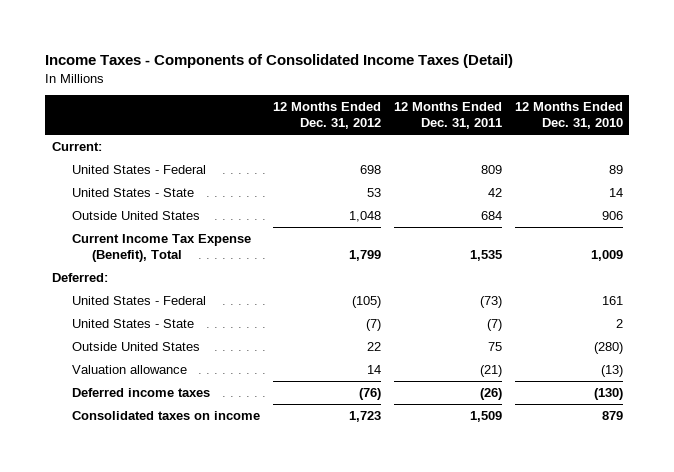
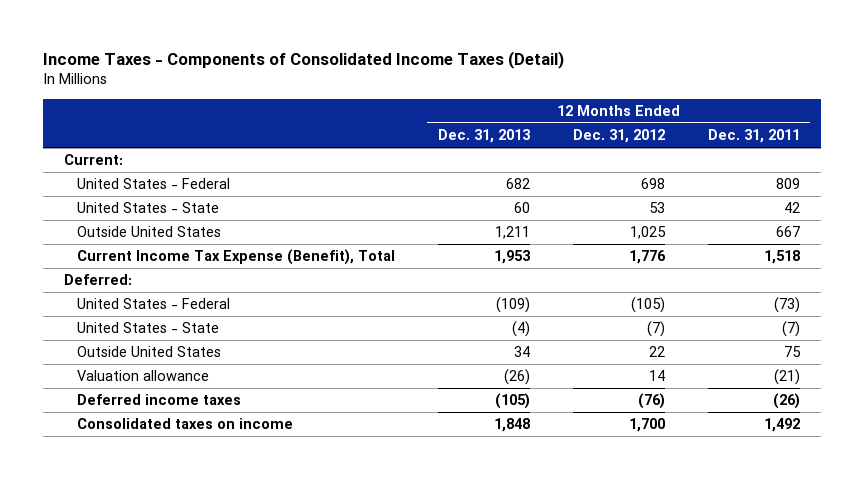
[514,102,623,130] 12 Months Ended Dec. 31, 2010 -> none
none -> [438,128,531,143] Dec. 31, 2013
[348,210,381,222] 1,048 -> [629,226,666,240] 1,025
[480,210,502,220] 684 -> [775,226,800,238] 667
[348,249,381,261] 1,799 -> [628,250,666,265] 1,776
[469,249,502,261] 1,535 -> [763,250,800,265] 1,518
[348,410,381,422] 1,723 -> [628,418,665,433] 1,700
[469,410,502,422] 1,509 -> [763,418,800,433] 1,492

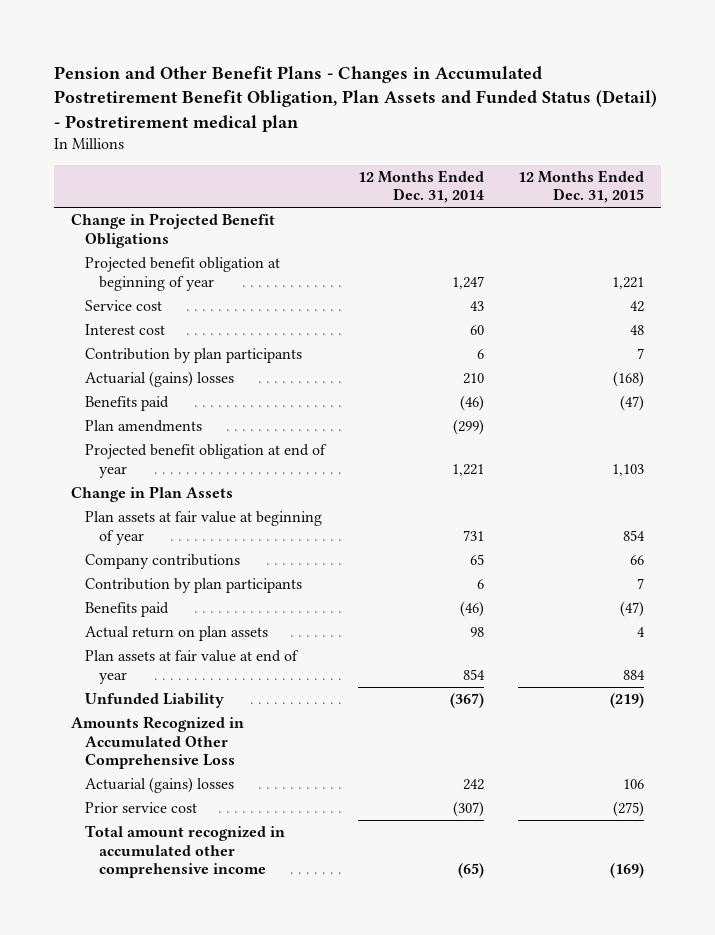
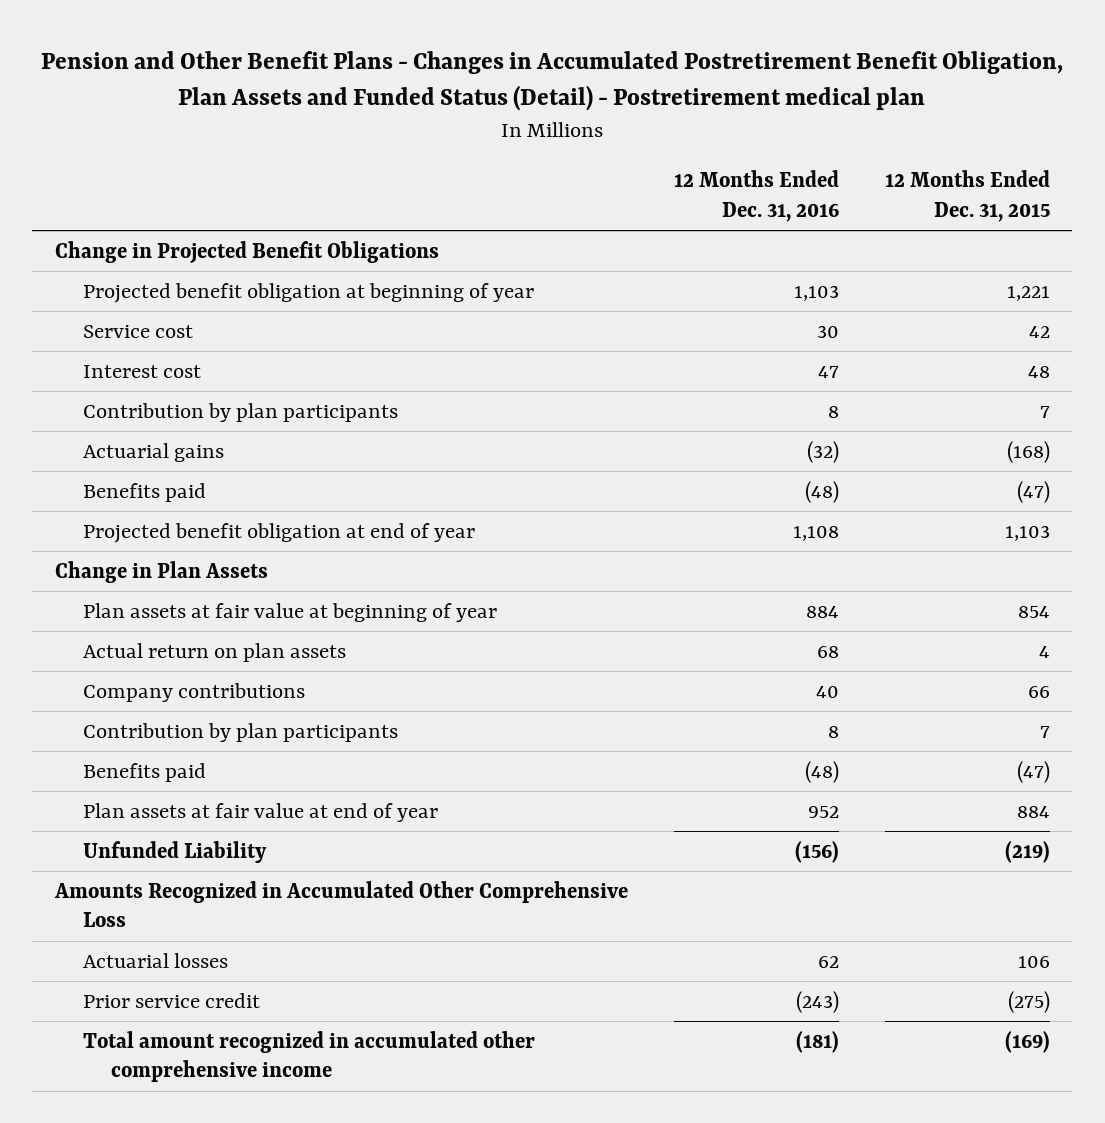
[358,169,485,204] 12 Months Ended Dec. 31, 2014 -> none
none -> [673,170,839,222] 12 Months Ended Dec. 31, 2016
[85,371,235,388] Actuarial (gains) losses -> [83,442,225,462] Actuarial gains
[85,420,203,433] Plan amendments -> none
[85,626,269,642] Actual return on plan assets -> [83,642,347,662] Actual return on plan assets
[85,777,235,794] Actuarial (gains) losses -> [83,952,229,968] Actuarial losses
[85,802,198,814] Prior service cost -> [83,992,261,1008] Prior service credit

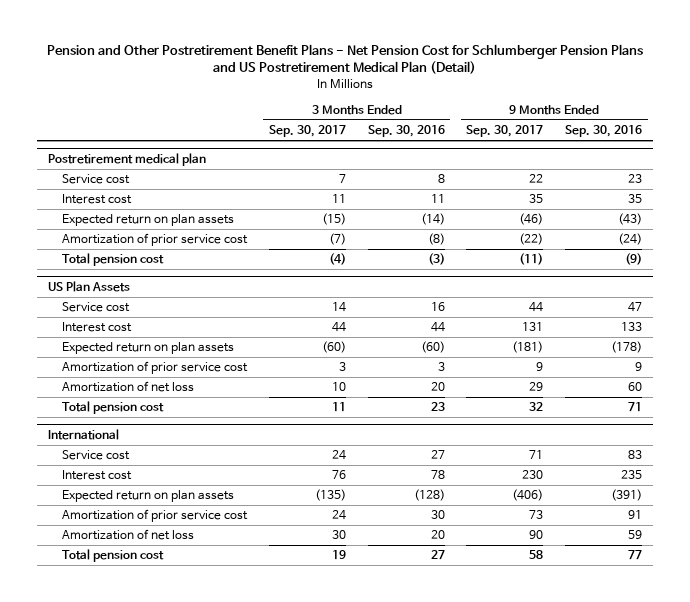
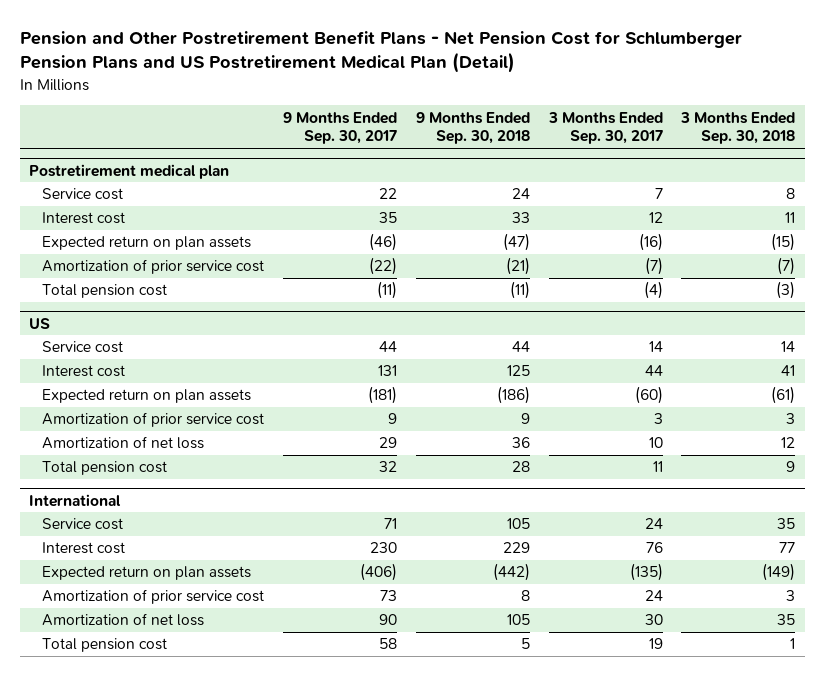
[367,124,445,137] Sep. 30, 2016 -> none
[565,124,643,137] Sep. 30, 2016 -> none
none -> [415,111,530,145] 9 Months Ended Sep. 30, 2018
none -> [680,111,796,145] 3 Months Ended Sep. 30, 2018
[331,194,346,204] 11 -> [648,212,663,224] 12
[321,213,346,226] (15) -> [638,233,663,252] (16)
[47,280,130,292] US Plan Assets -> none
none -> [29,317,51,329] US

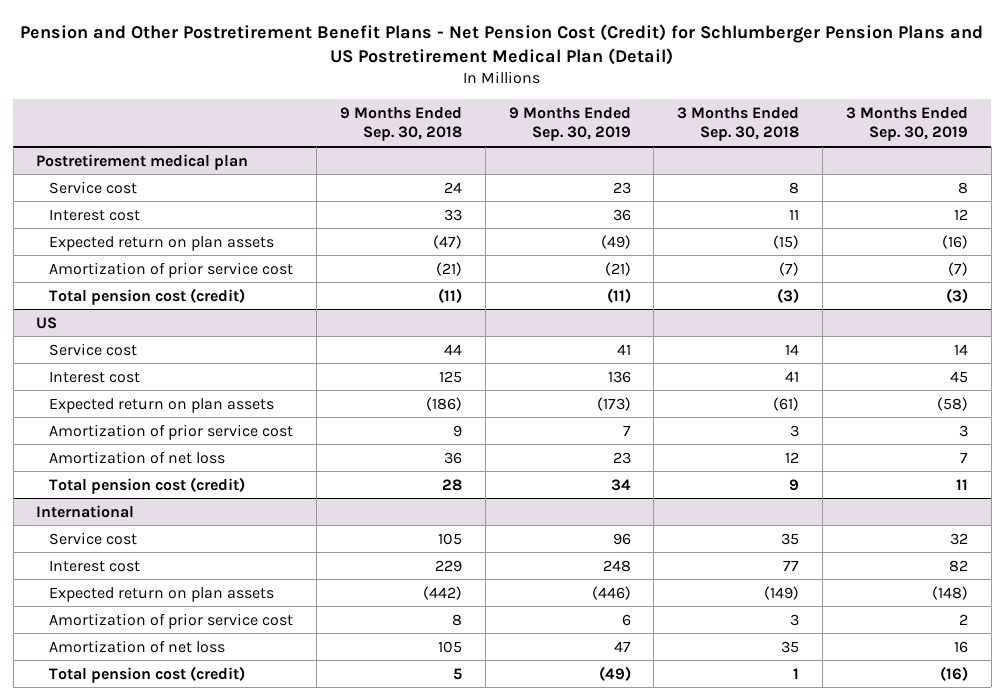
[19,31,742,74] Pension and Other Postretirement Benefit Plans - Net Pension Cost for Schlumberger Pension Plans and US Postretirement Medical Plan (Detail) -> [20,23,984,66] Pension and Other Postretirement Benefit Plans - Net Pension Cost (Credit) for Schlumberger Pension Plans and US Postretirement Medical Plan (Detail)
[283,111,398,145] 9 Months Ended Sep. 30, 2017 -> none
[547,111,663,145] 3 Months Ended Sep. 30, 2017 -> none
none -> [508,106,631,142] 9 Months Ended Sep. 30, 2019
none -> [845,106,968,142] 3 Months Ended Sep. 30, 2019
[42,284,168,299] Total pension cost -> [49,287,246,305] Total pension cost (credit)
[42,461,168,476] Total pension cost -> [49,476,246,494] Total pension cost (credit)
[42,638,168,653] Total pension cost -> [49,665,246,683] Total pension cost (credit)

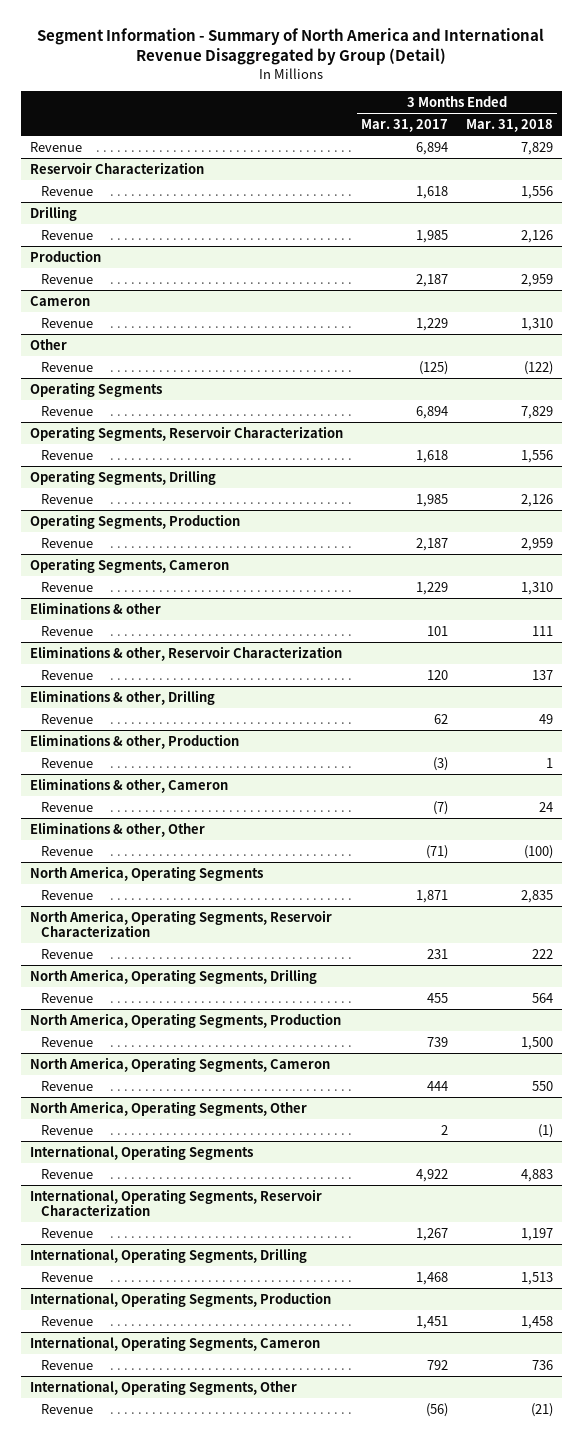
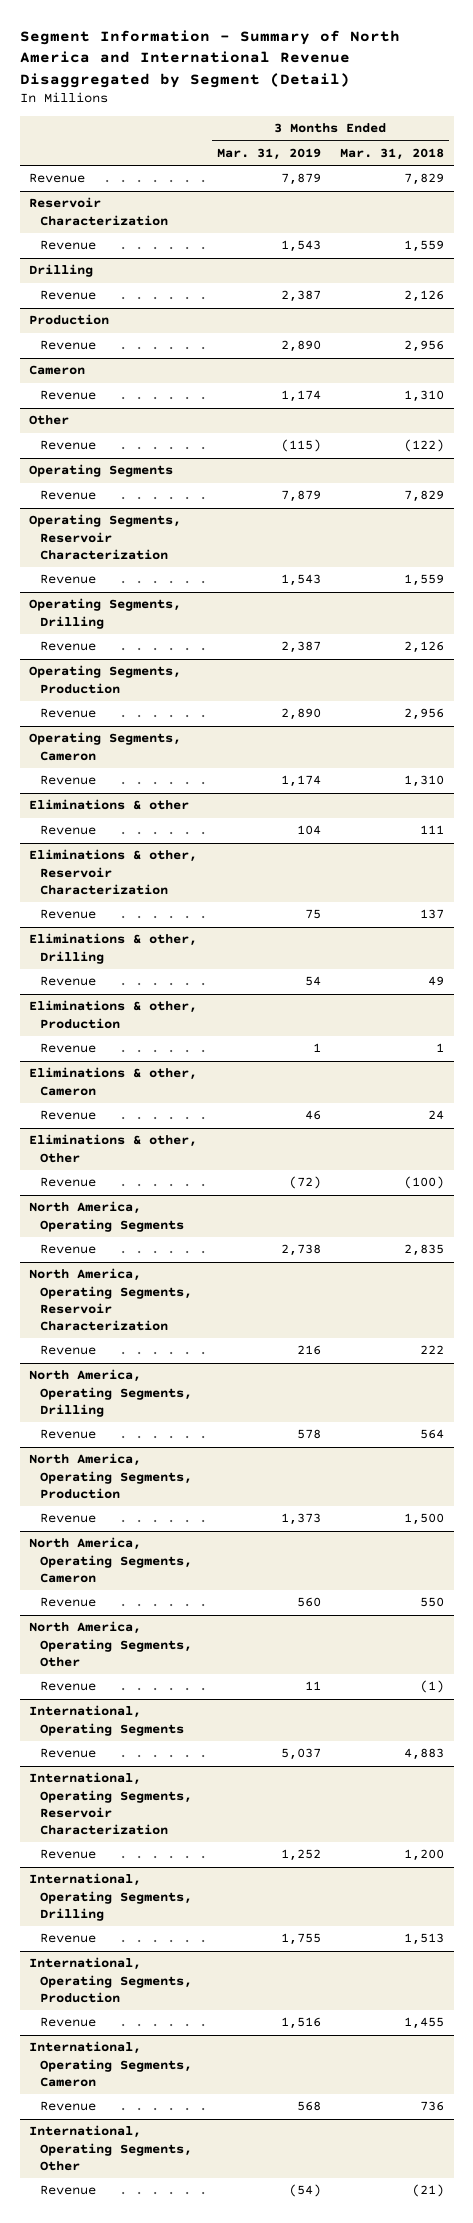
[37,28,545,66] Segment Information - Summary of North America and International Revenue Disaggregated by Group (Detail) -> [19,30,400,88] Segment Information - Summary of North America and International Revenue Disaggregated by Segment (Detail)
[360,118,448,132] Mar. 31, 2017 -> none
none -> [216,147,321,160] Mar. 31, 2019
[520,185,553,199] 1,556 -> [404,240,445,253] 1,559
[520,273,553,287] 2,959 -> [404,340,445,353] 2,956
[520,449,553,463] 1,556 -> [404,574,445,587] 1,559
[520,537,553,551] 2,959 -> [404,708,445,721] 2,956
[520,1227,553,1241] 1,197 -> [404,1849,445,1862] 1,200
[520,1315,553,1329] 1,458 -> [404,2017,445,2030] 1,455

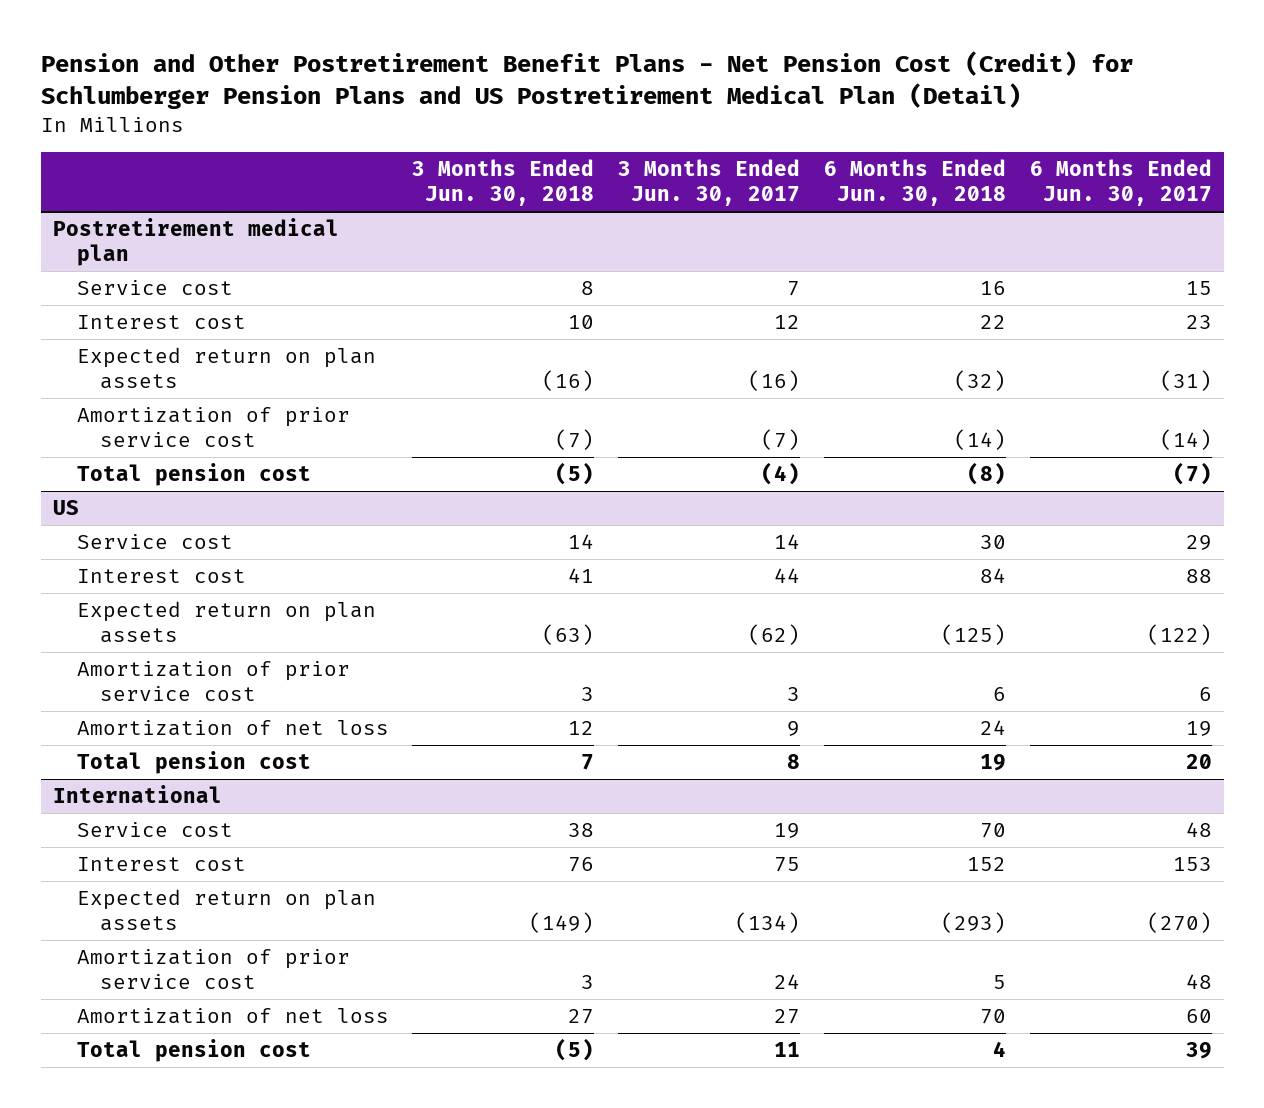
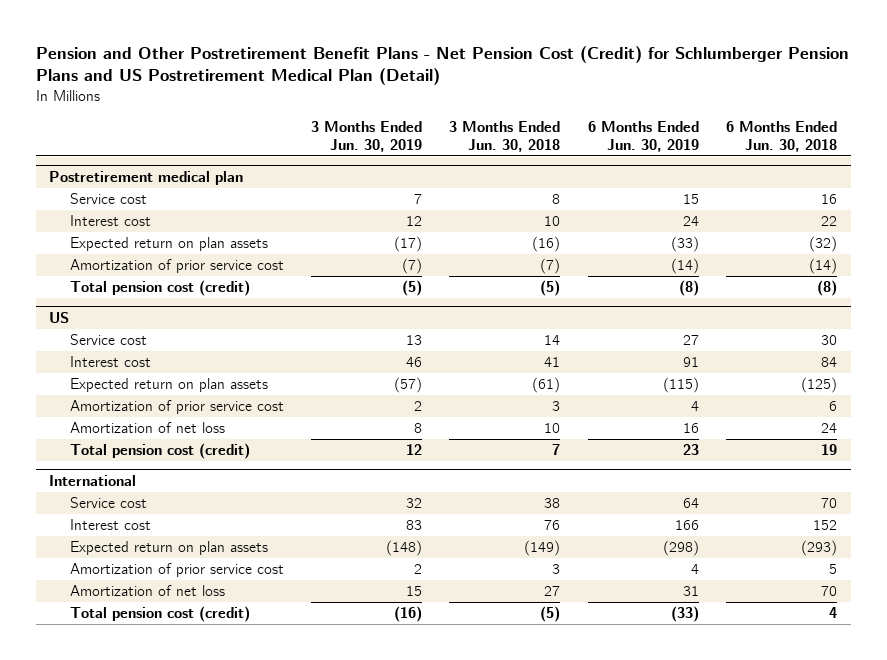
[618,159,801,207] 3 Months Ended Jun. 30, 2017 -> none
[1029,159,1212,207] 6 Months Ended Jun. 30, 2017 -> none
none -> [311,121,423,152] 3 Months Ended Jun. 30, 2019
none -> [587,121,699,152] 6 Months Ended Jun. 30, 2019
[76,463,311,487] Total pension cost -> [69,279,250,296] Total pension cost (credit)
[542,624,595,646] (63) -> [532,376,561,393] (61)
[568,721,595,736] 12 -> [544,422,561,433] 10
[76,751,311,775] Total pension cost -> [69,442,250,459] Total pension cost (credit)
[76,1039,311,1063] Total pension cost -> [69,605,250,622] Total pension cost (credit)

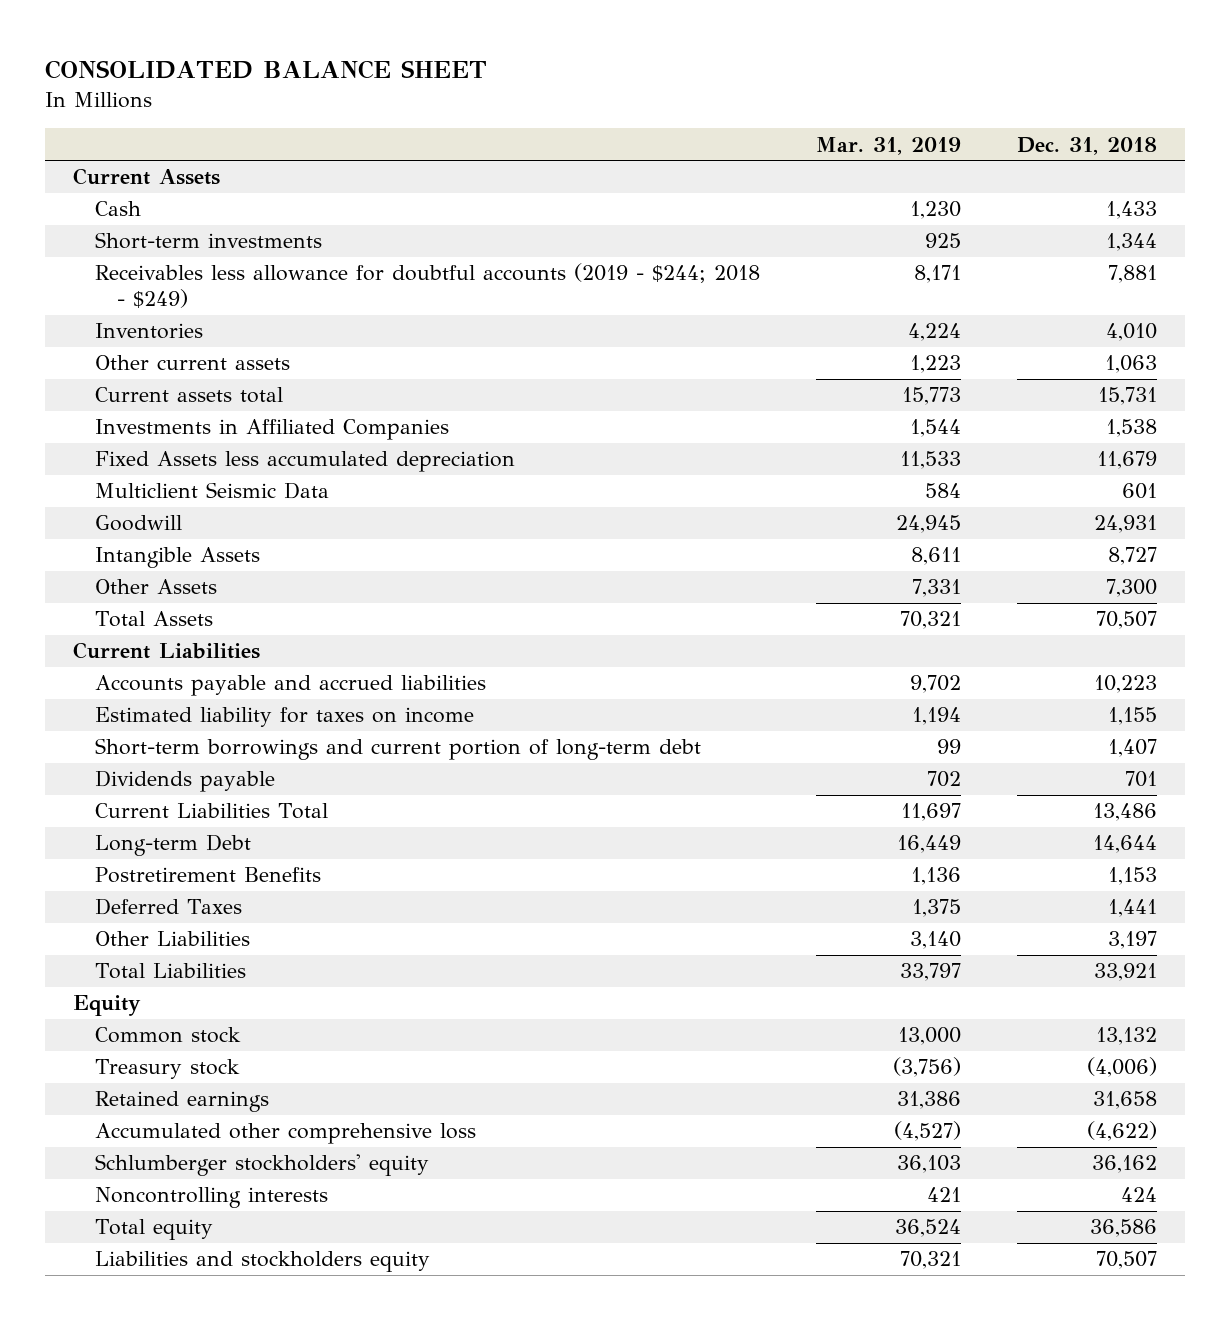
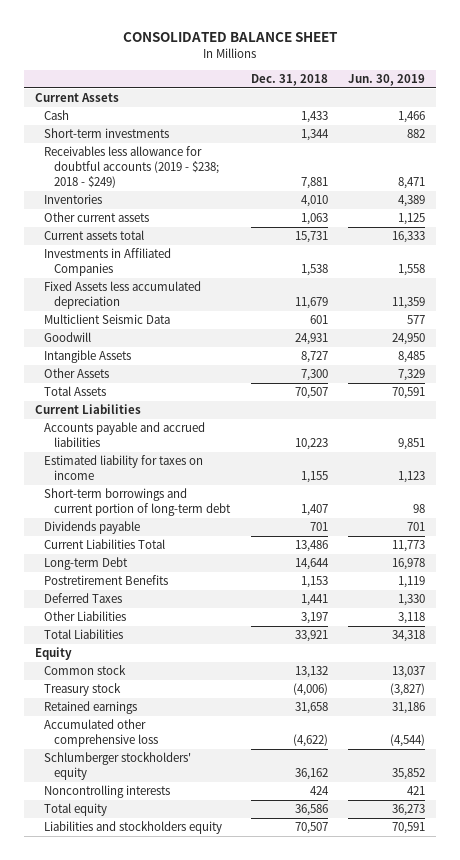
[815,136,961,155] Mar. 31, 2019 -> none
none -> [348,73,426,86] Jun. 30, 2019
[94,263,760,309] Receivables less allowance for doubtful accounts (2019 - $244; 2018 - $249) -> [44,146,219,189] Receivables less allowance for doubtful accounts (2019 - $238; 2018 - $249)

